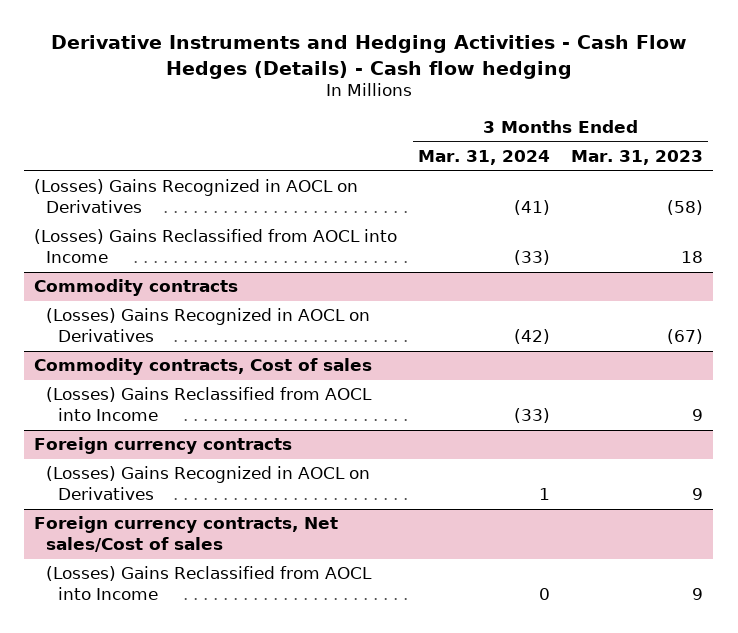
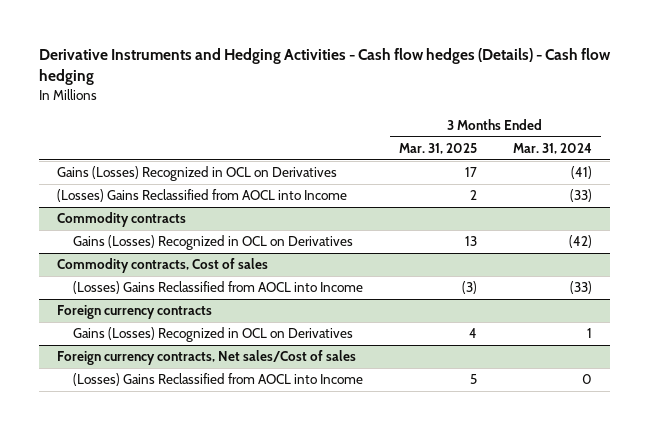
[50,35,687,79] Derivative Instruments and Hedging Activities - Cash Flow Hedges (Details) - Cash flow hedging -> [38,48,611,86] Derivative Instruments and Hedging Activities - Cash flow hedges (Details) - Cash flow hedging
[571,150,704,166] Mar. 31, 2023 -> none
none -> [398,143,477,155] Mar. 31, 2025
[34,179,359,214] (Losses) Gains Recognized in AOCL on Derivatives -> [57,166,338,182] Gains (Losses) Recognized in OCL on Derivatives
[46,308,371,343] (Losses) Gains Recognized in AOCL on Derivatives -> [72,235,353,251] Gains (Losses) Recognized in OCL on Derivatives
[46,466,371,501] (Losses) Gains Recognized in AOCL on Derivatives -> [72,327,353,343] Gains (Losses) Recognized in OCL on Derivatives

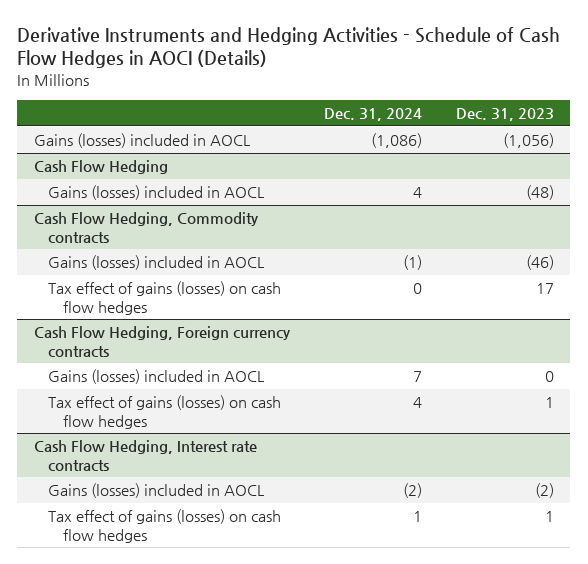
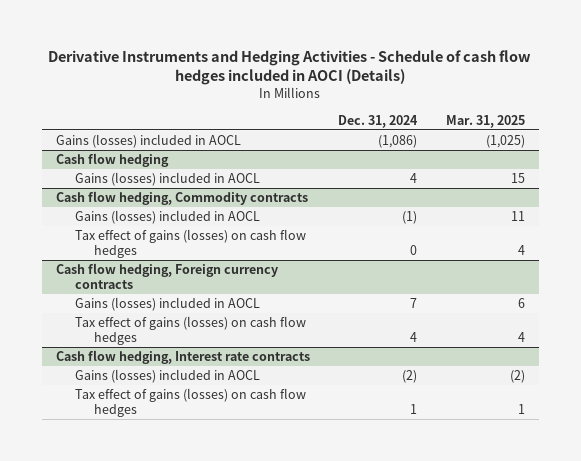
[17,26,561,69] Derivative Instruments and Hedging Activities - Schedule of Cash Flow Hedges in AOCI (Details) -> [48,49,532,86] Derivative Instruments and Hedging Activities - Schedule of cash flow hedges included in AOCI (Details)
[455,108,554,122] Dec. 31, 2023 -> none
none -> [445,114,525,128] Mar. 31, 2025
[34,160,169,175] Cash Flow Hedging -> [56,153,170,168] Cash flow hedging
[34,212,260,243] Cash Flow Hedging, Commodity contracts -> [56,191,309,206] Cash flow hedging, Commodity contracts
[34,326,292,357] Cash Flow Hedging, Foreign currency contracts -> [56,263,279,290] Cash flow hedging, Foreign currency contracts
[34,440,258,471] Cash Flow Hedging, Interest rate contracts -> [56,350,311,365] Cash flow hedging, Interest rate contracts

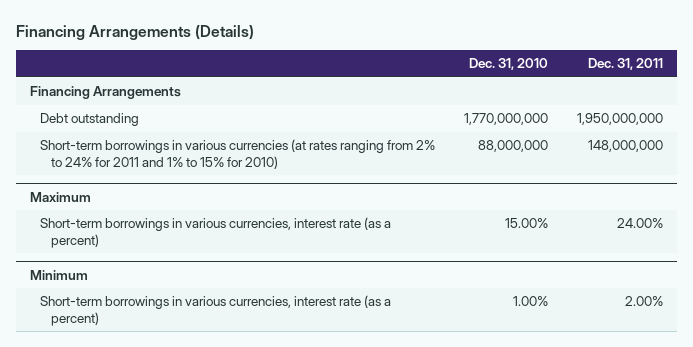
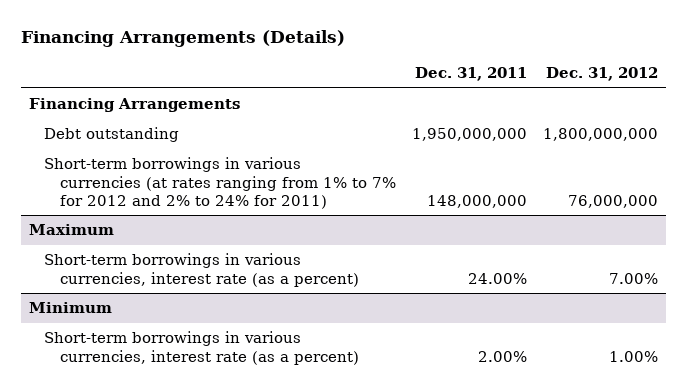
[469,58,549,71] Dec. 31, 2010 -> none
none -> [545,67,658,82] Dec. 31, 2012
[40,139,436,169] Short-term borrowings in various currencies (at rates ranging from 2% to 24% for 2011 and 1% to 15% for 2010) -> [44,157,396,209] Short-term borrowings in various currencies (at rates ranging from 1% to 7% for 2012 and 2% to 24% for 2011)

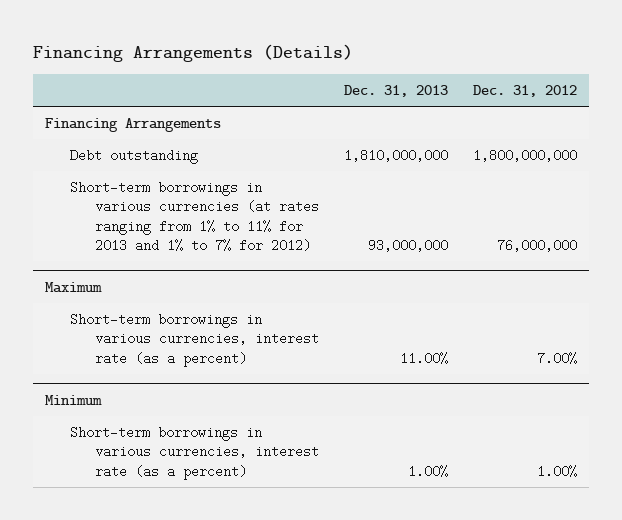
[414,67,527,82] Dec. 31, 2011 -> none
none -> [343,85,448,98] Dec. 31, 2013
[44,157,396,209] Short-term borrowings in various currencies (at rates ranging from 1% to 7% for 2012 and 2% to 24% for 2011) -> [70,181,319,253] Short-term borrowings in various currencies (at rates ranging from 1% to 11% for 2013 and 1% to 7% for 2012)

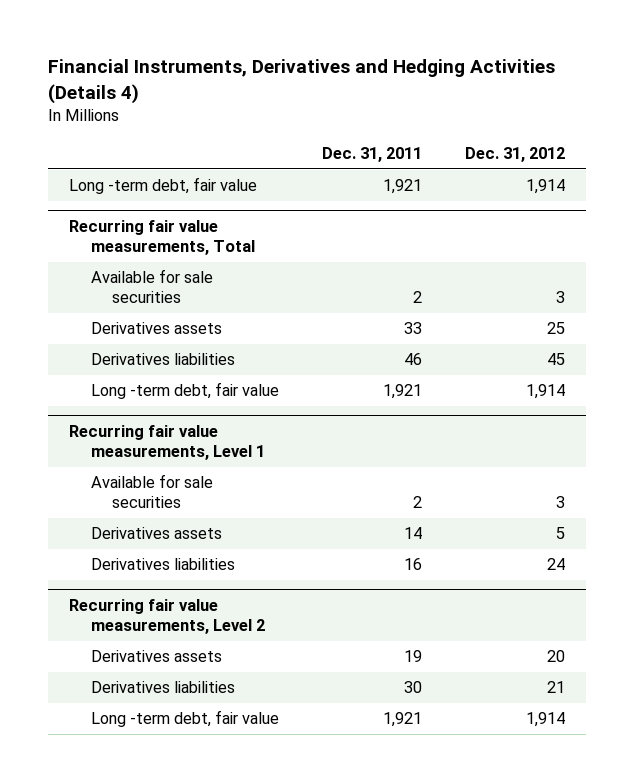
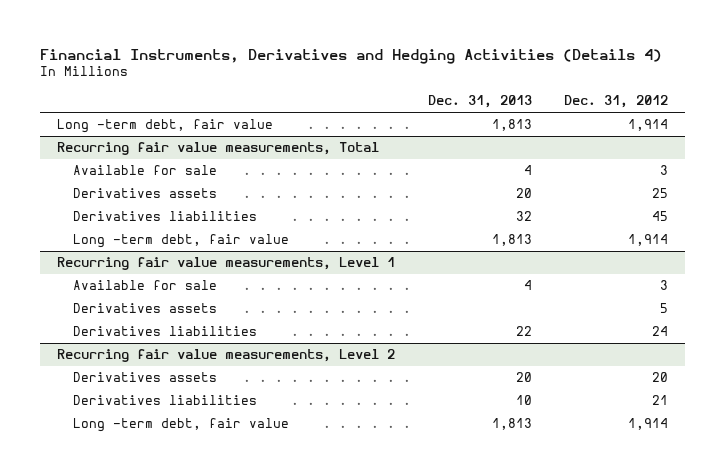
[321,146,422,162] Dec. 31, 2011 -> none
none -> [427,95,532,109] Dec. 31, 2013
[90,269,213,304] Available for sale securities -> [72,165,217,176] Available for sale
[90,474,213,509] Available for sale securities -> [72,280,217,291] Available for sale

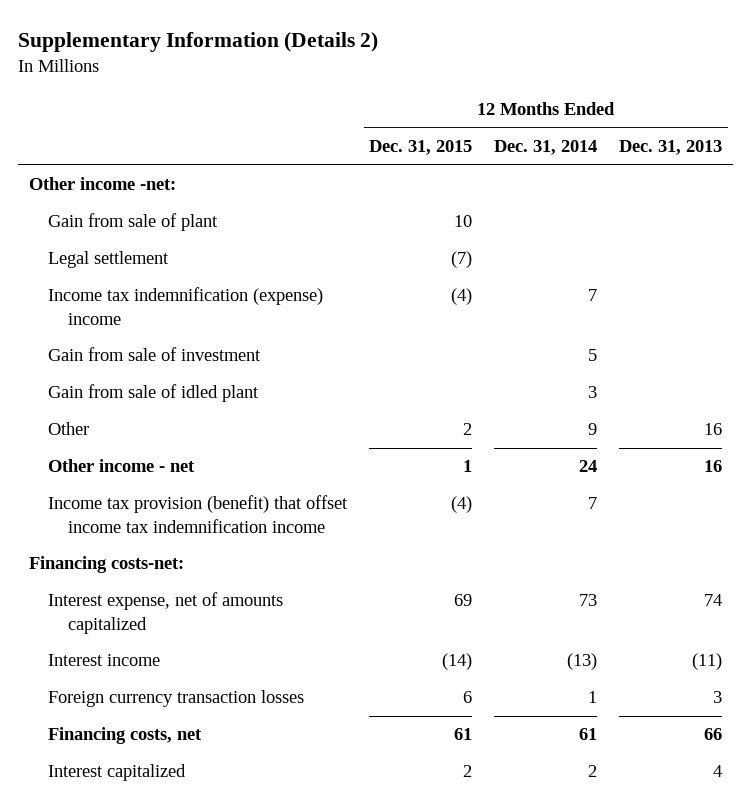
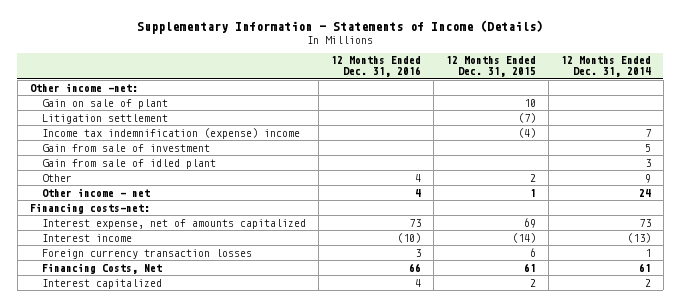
[18,32,379,53] Supplementary Information (Details 2) -> [137,20,544,35] Supplementary Information - Statements of Income (Details)
[619,140,723,156] Dec. 31, 2013 -> none
none -> [330,56,421,78] 12 Months Ended Dec. 31, 2016
[48,213,219,232] Gain from sale of plant -> [42,98,169,109] Gain on sale of plant
[48,251,170,269] Legal settlement -> [42,113,169,124] Litigation settlement
[48,495,349,533] Income tax provision (benefit) that offset income tax indemnification income -> none
[48,727,203,745] Financing costs, net -> [42,262,163,274] Financing Costs, Net

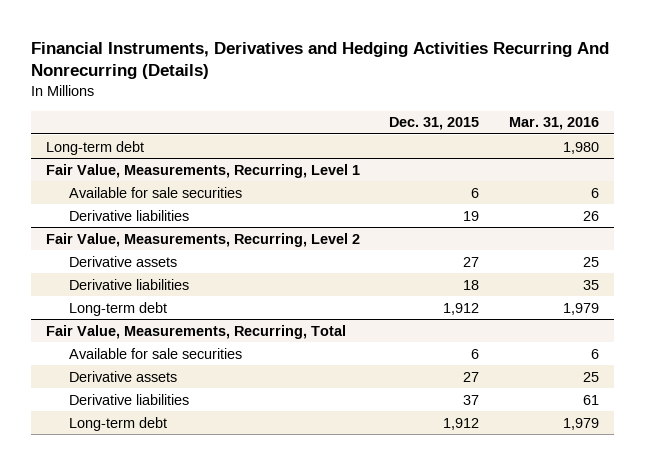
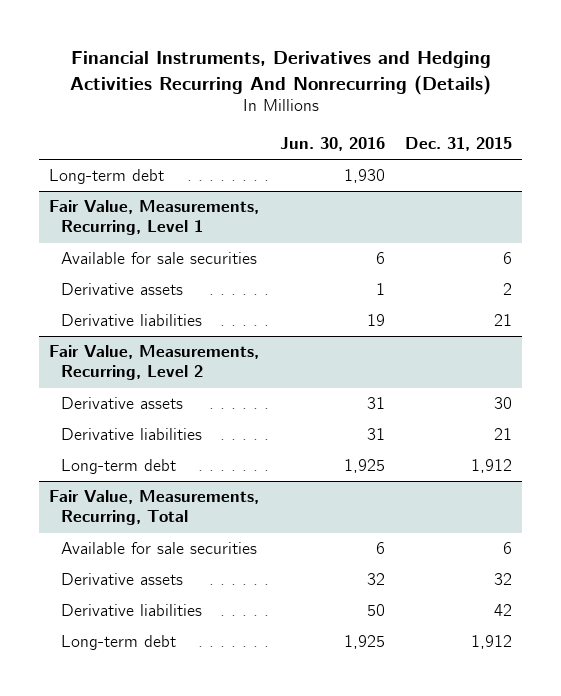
[509,117,600,131] Mar. 31, 2016 -> none
none -> [279,137,385,152] Jun. 30, 2016
none -> [60,283,183,296] Derivative assets
[463,210,480,221] 19 -> [494,314,513,327] 21
[463,256,480,267] 27 -> [494,397,513,410] 30
[463,279,480,290] 18 -> [494,428,513,441] 21
[463,371,480,382] 27 -> [494,573,513,586] 32
[463,394,480,405] 37 -> [494,604,513,617] 42

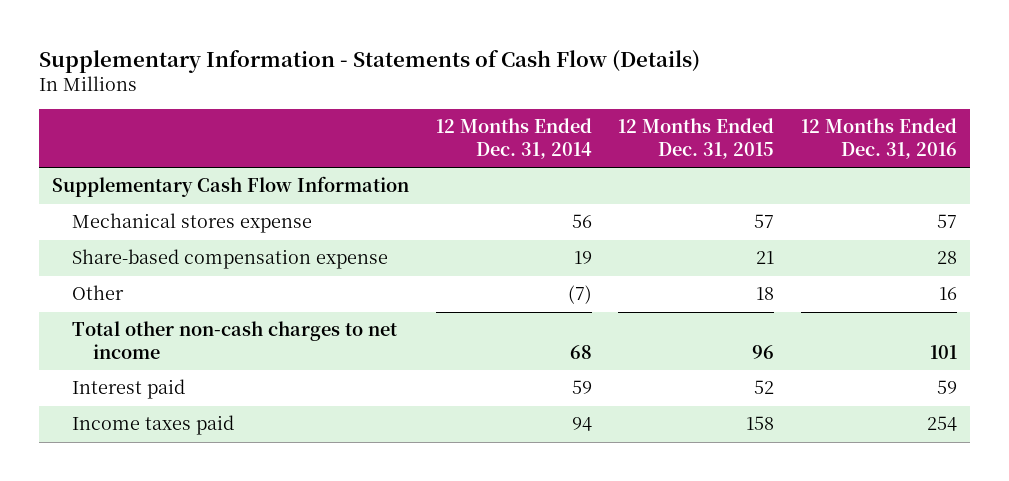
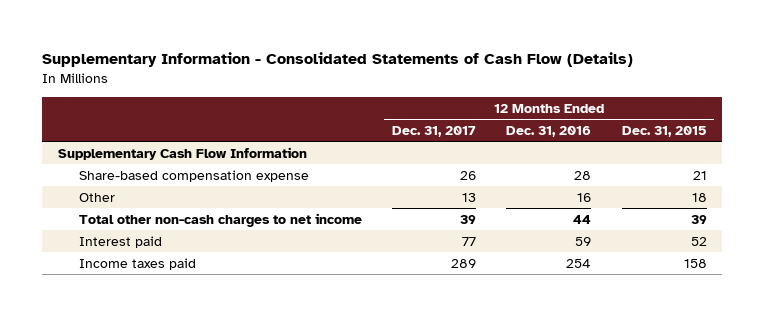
[38,49,700,73] Supplementary Information - Statements of Cash Flow (Details) -> [42,51,634,67] Supplementary Information - Consolidated Statements of Cash Flow (Details)
[435,118,592,159] 12 Months Ended Dec. 31, 2014 -> none
none -> [391,125,476,137] Dec. 31, 2017
[72,213,313,234] Mechanical stores expense -> none
[752,345,775,360] 96 -> [690,214,707,224] 39
[929,345,957,360] 101 -> [573,214,592,224] 44

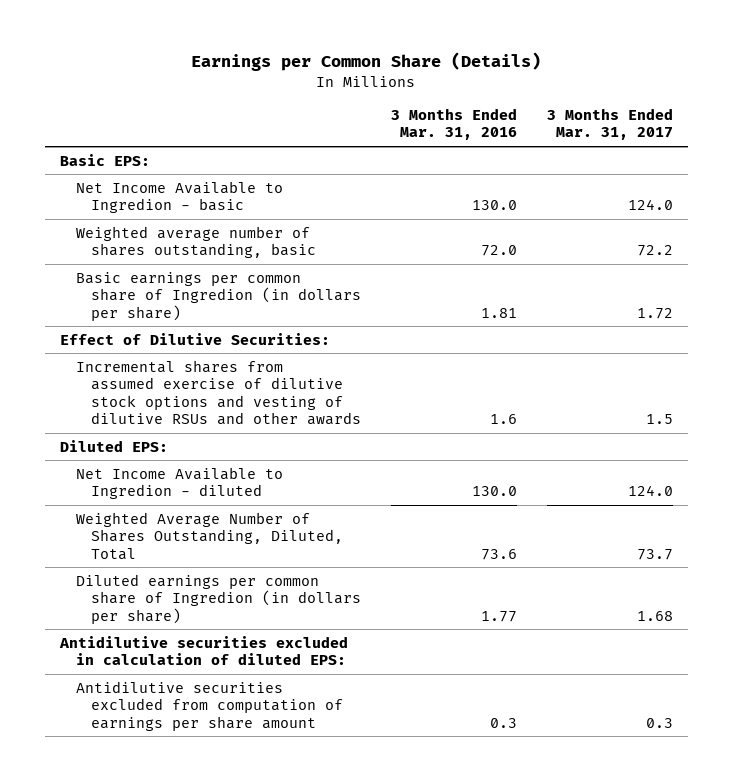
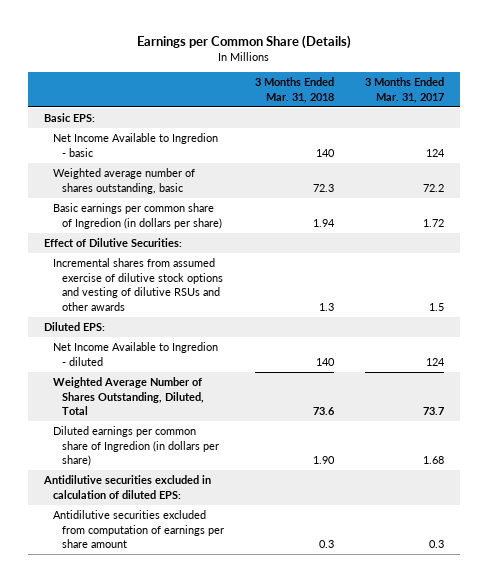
[391,107,518,141] 3 Months Ended Mar. 31, 2016 -> none
none -> [254,76,334,103] 3 Months Ended Mar. 31, 2018
[627,199,673,211] 124.0 -> [426,148,446,157] 124
[627,485,673,497] 124.0 -> [426,357,446,366] 124

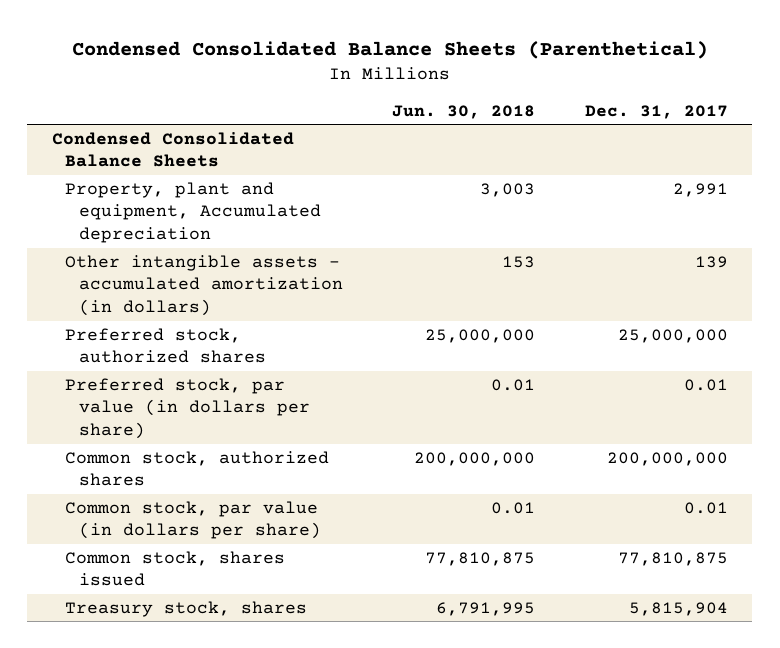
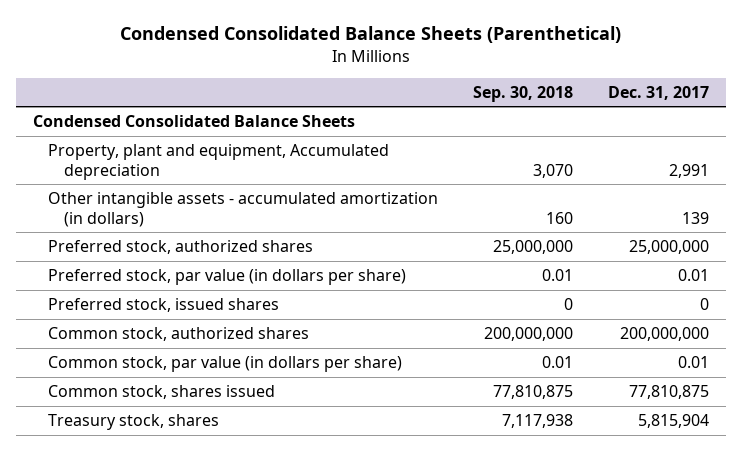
[392,104,536,119] Jun. 30, 2018 -> none
none -> [472,85,573,102] Sep. 30, 2018
none -> [48,297,280,312] Preferred stock, issued shares

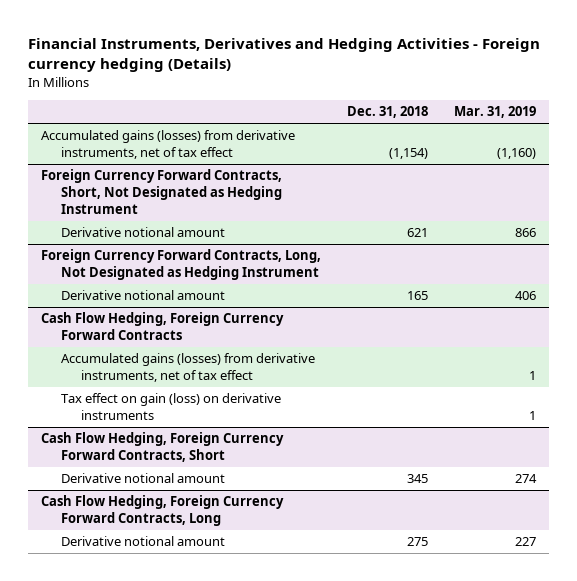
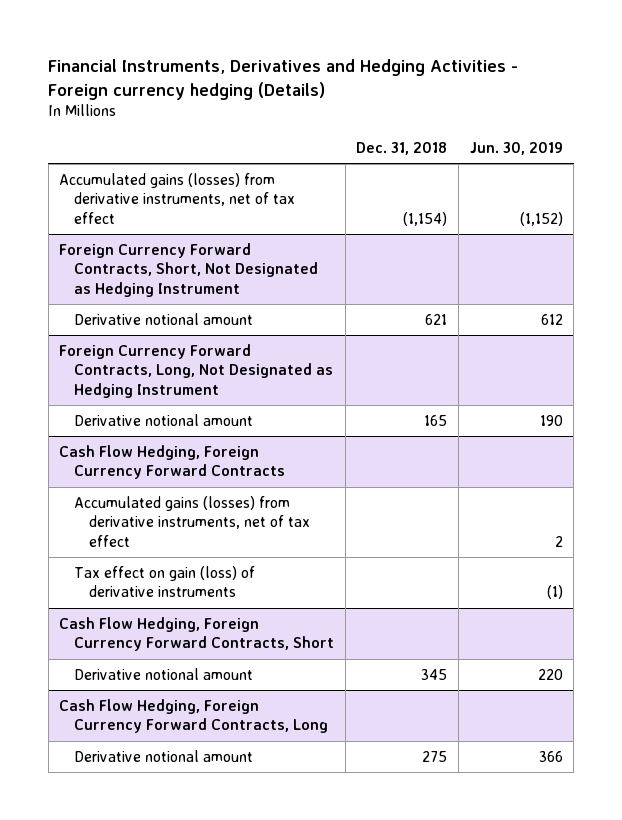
[453,106,536,119] Mar. 31, 2019 -> none
none -> [469,141,563,155] Jun. 30, 2019
[61,393,282,421] Tax effect on gain (loss) on derivative instruments -> [74,565,256,598] Tax effect on gain (loss) of derivative instruments

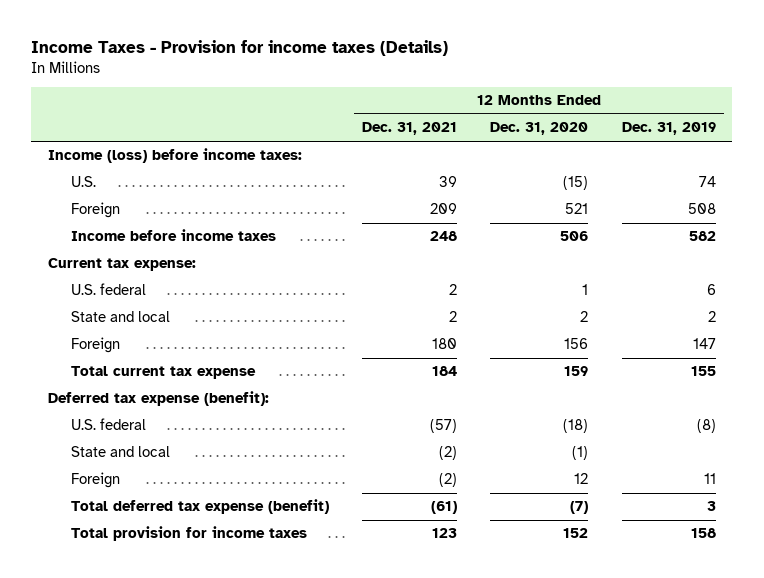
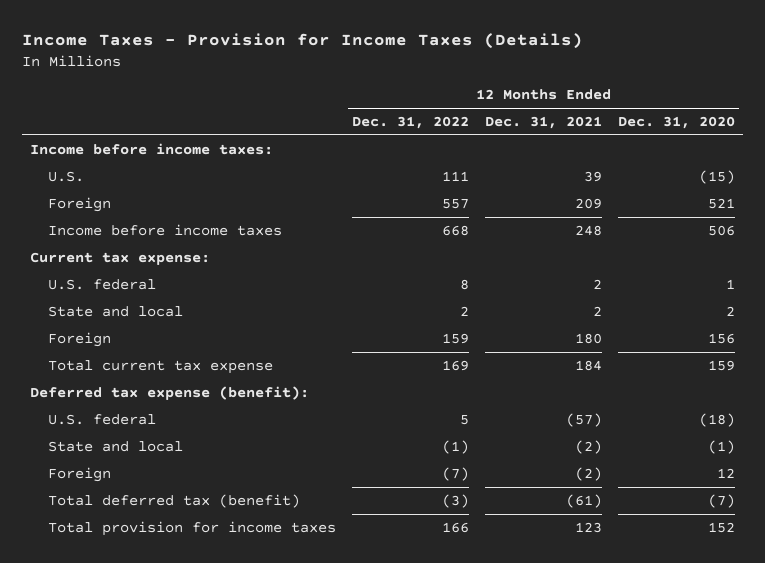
[31,40,449,57] Income Taxes - Provision for income taxes (Details) -> [21,33,583,50] Income Taxes - Provision for Income Taxes (Details)
[621,122,716,136] Dec. 31, 2019 -> none
none -> [352,115,470,129] Dec. 31, 2022
[47,148,302,164] Income (loss) before income taxes: -> [29,142,273,155] Income before income taxes:
[70,499,329,515] Total deferred tax expense (benefit) -> [48,493,301,508] Total deferred tax (benefit)

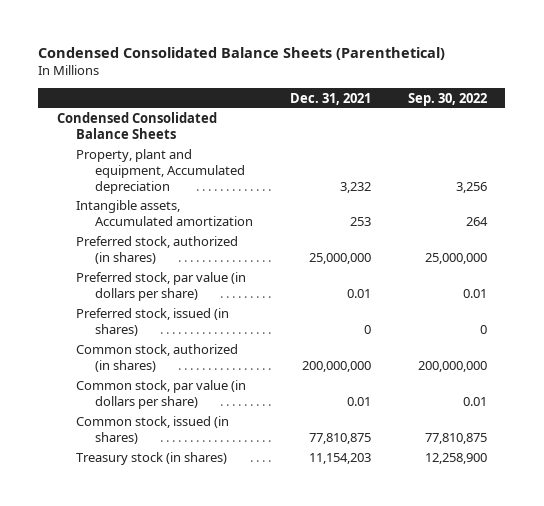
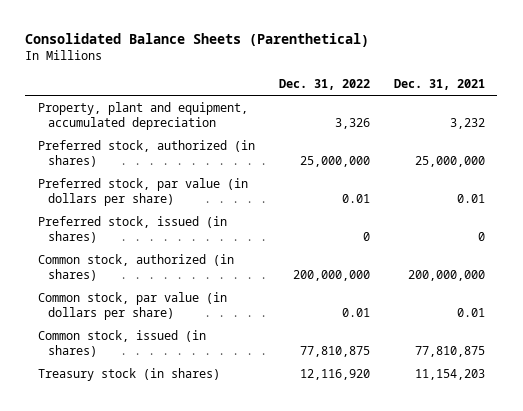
[38,47,446,61] Condensed Consolidated Balance Sheets (Parenthetical) -> [25,32,370,47] Consolidated Balance Sheets (Parenthetical)
[407,92,487,106] Sep. 30, 2022 -> none
none -> [278,78,370,90] Dec. 31, 2022
[56,112,217,140] Condensed Consolidated Balance Sheets -> none
[75,200,253,227] Intangible assets, Accumulated amortization -> none
[75,149,245,195] Property, plant and equipment, Accumulated depreciation -> [37,102,248,130] Property, plant and equipment, accumulated depreciation

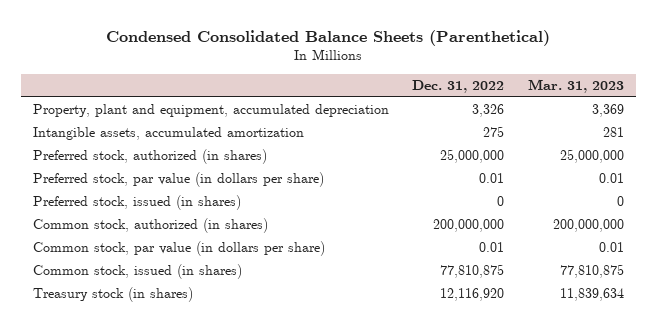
[25,32,370,47] Consolidated Balance Sheets (Parenthetical) -> [106,30,551,47] Condensed Consolidated Balance Sheets (Parenthetical)
[394,78,486,90] Dec. 31, 2021 -> none
none -> [527,79,624,94] Mar. 31, 2023
none -> [32,127,304,141] Intangible assets, accumulated amortization

